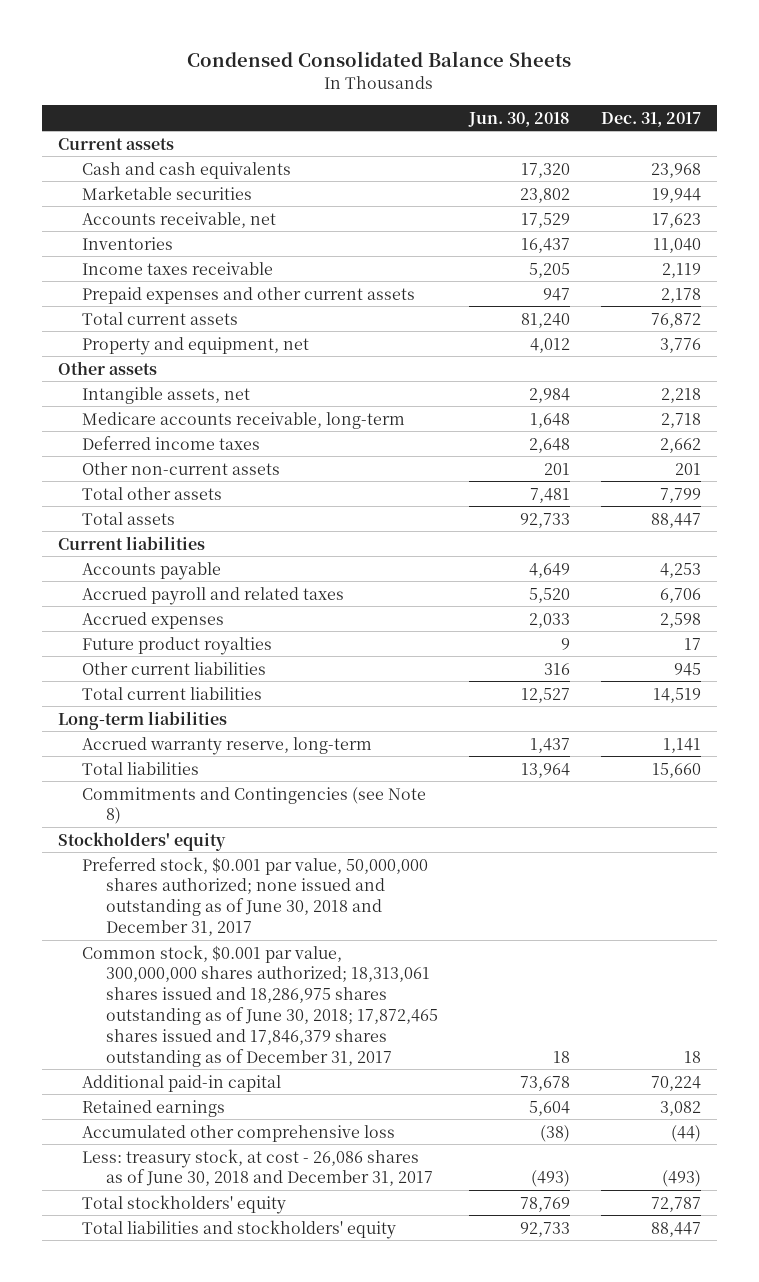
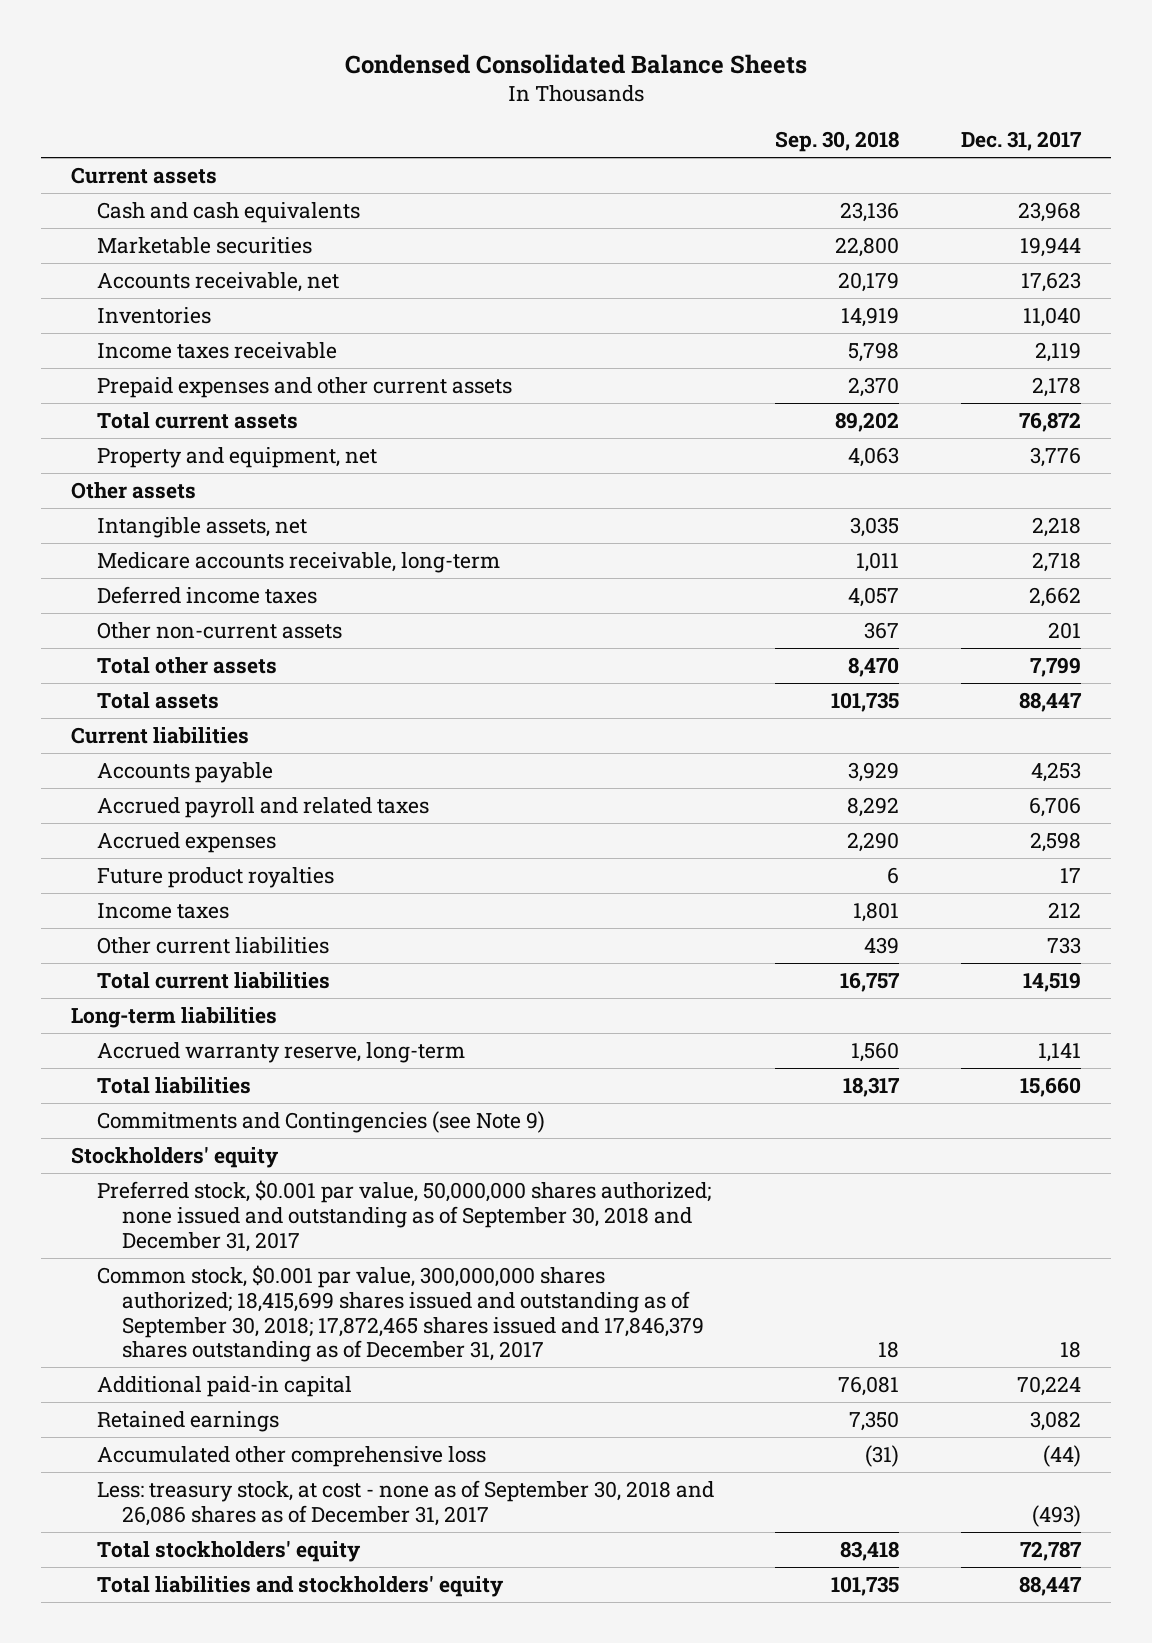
[467,111,570,127] Jun. 30, 2018 -> none
none -> [775,130,900,152] Sep. 30, 2018
none -> [96,903,229,920] Income taxes
[674,662,702,676] 945 -> [1046,937,1081,955] 733
[81,786,426,825] Commitments and Contingencies (see Note 8) -> [96,1111,545,1134] Commitments and Contingencies (see Note 9)
[81,856,428,936] Preferred stock, $0.001 par value, 50,000,000 shares authorized; none issued and outstanding as of June 30, 2018 and December 31, 2017 -> [96,1180,711,1252] Preferred stock, $0.001 par value, 50,000,000 shares authorized; none issued and outstanding as of September 30, 2018 and December 31, 2017
[81,944,438,1067] Common stock, $0.001 par value, 300,000,000 shares authorized; 18,313,061 shares issued and 18,286,975 shares outstanding as of June 30, 2018; 17,872,465 shares issued and 17,846,379 shares outstanding as of December 31, 2017 -> [96,1265,705,1363] Common stock, $0.001 par value, 300,000,000 shares authorized; 18,415,699 shares issued and outstanding as of September 30, 2018; 17,872,465 shares issued and 17,846,379 shares outstanding as of December 31, 2017
[81,1148,433,1187] Less: treasury stock, at cost - 26,086 shares as of June 30, 2018 and December 31, 2017 -> [96,1480,714,1526] Less: treasury stock, at cost - none as of September 30, 2018 and 26,086 shares as of December 31, 2017

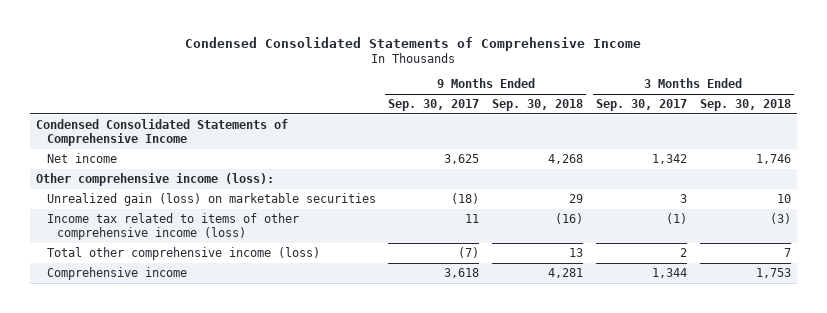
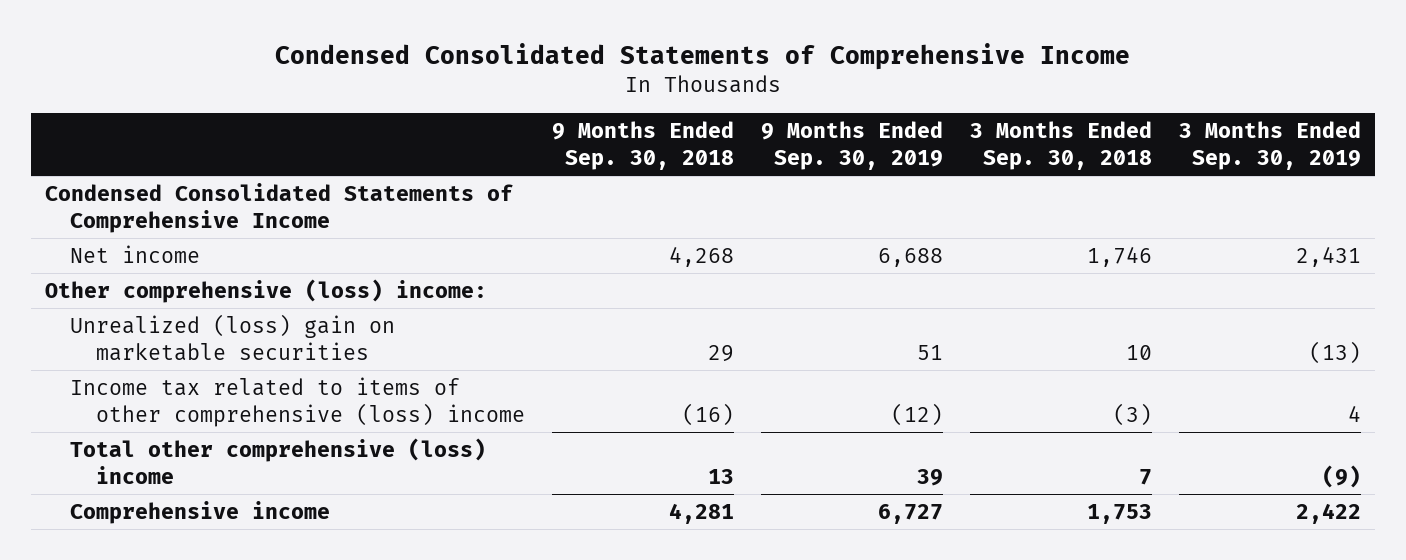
[388,98,480,111] Sep. 30, 2017 -> none
[595,98,687,111] Sep. 30, 2017 -> none
none -> [761,121,944,171] 9 Months Ended Sep. 30, 2019
none -> [1179,121,1362,171] 3 Months Ended Sep. 30, 2019
[36,172,275,186] Other comprehensive income (loss): -> [45,279,488,304] Other comprehensive (loss) income:
[46,192,376,206] Unrealized gain (loss) on marketable securities -> [70,314,396,361] Unrealized (loss) gain on marketable securities
[46,212,299,240] Income tax related to items of other comprehensive income (loss) -> [70,377,525,427] Income tax related to items of other comprehensive (loss) income
[46,246,320,260] Total other comprehensive income (loss) -> [70,438,487,484] Total other comprehensive (loss) income

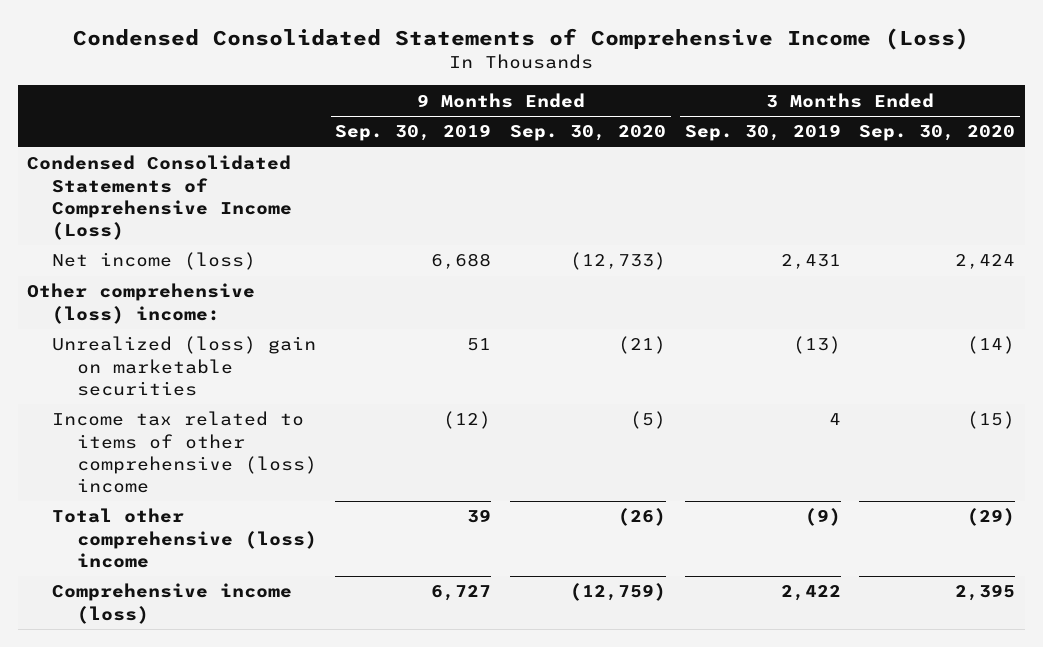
[275,43,1131,71] Condensed Consolidated Statements of Comprehensive Income -> [73,27,970,50] Condensed Consolidated Statements of Comprehensive Income (Loss)
[551,121,734,171] 9 Months Ended Sep. 30, 2018 -> none
[970,121,1153,171] 3 Months Ended Sep. 30, 2018 -> none
none -> [510,125,667,142] Sep. 30, 2020
none -> [859,125,1016,142] Sep. 30, 2020
[45,183,514,233] Condensed Consolidated Statements of Comprehensive Income -> [27,155,293,241] Condensed Consolidated Statements of Comprehensive Income (Loss)
[70,245,201,264] Net income -> [52,252,257,271] Net income (loss)
[70,501,331,525] Comprehensive income -> [52,583,293,624] Comprehensive income (loss)

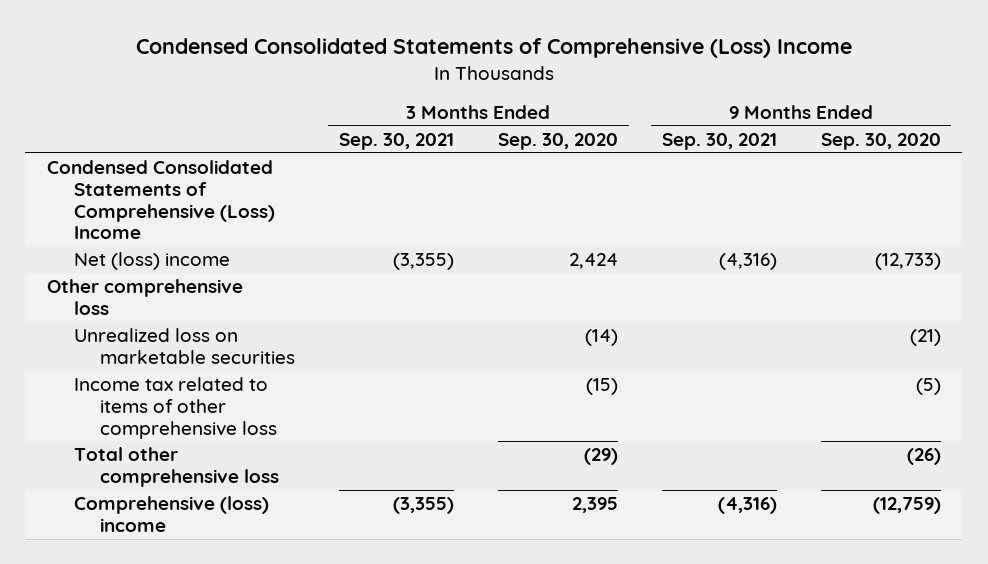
[73,27,970,50] Condensed Consolidated Statements of Comprehensive Income (Loss) -> [135,38,852,59] Condensed Consolidated Statements of Comprehensive (Loss) Income
[335,124,492,142] Sep. 30, 2019 -> none
[684,124,841,142] Sep. 30, 2019 -> none
none -> [338,132,454,150] Sep. 30, 2021
none -> [661,132,777,150] Sep. 30, 2021
[27,155,293,241] Condensed Consolidated Statements of Comprehensive Income (Loss) -> [47,160,275,240] Condensed Consolidated Statements of Comprehensive (Loss) Income
[52,252,257,271] Net income (loss) -> [73,252,230,271] Net (loss) income
[27,283,256,324] Other comprehensive (loss) income: -> [47,279,244,315] Other comprehensive loss
[52,336,317,396] Unrealized (loss) gain on marketable securities -> [73,328,296,364] Unrealized loss on marketable securities
[52,411,317,494] Income tax related to items of other comprehensive (loss) income -> [73,377,278,439] Income tax related to items of other comprehensive loss
[52,508,317,568] Total other comprehensive (loss) income -> [73,447,280,487] Total other comprehensive loss
[52,583,293,624] Comprehensive income (loss) -> [73,496,269,532] Comprehensive (loss) income

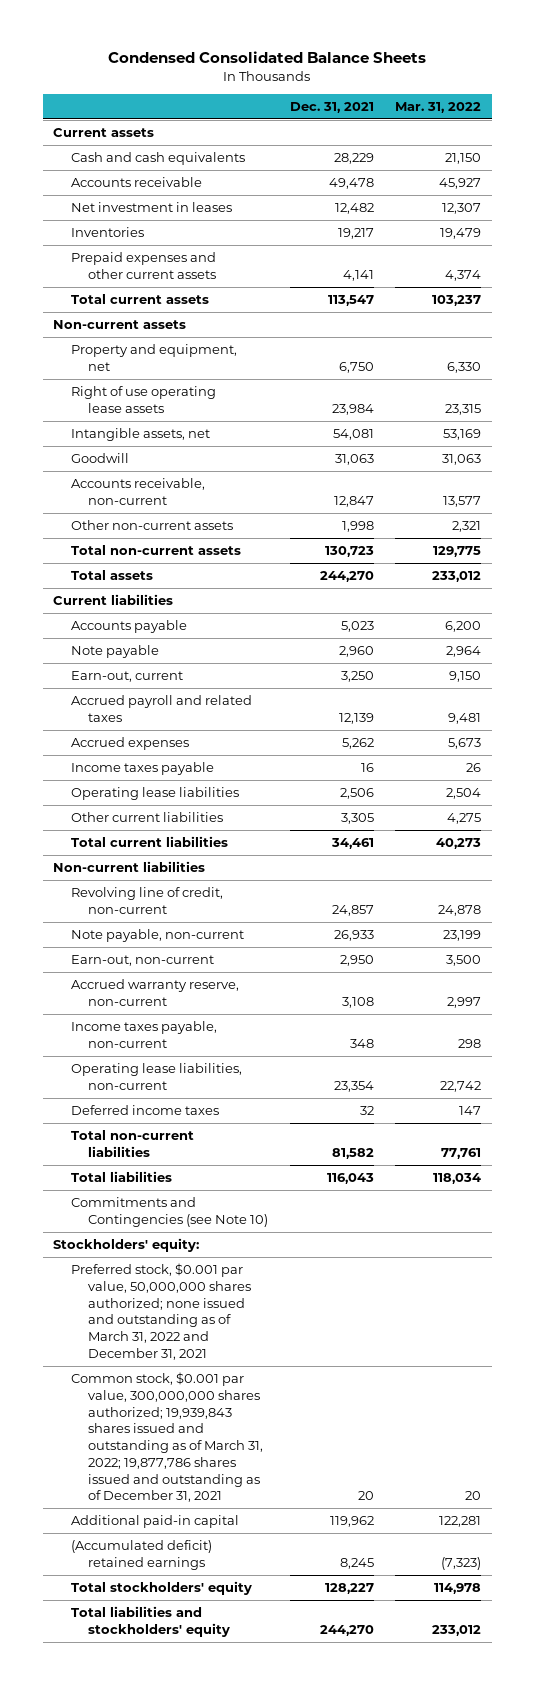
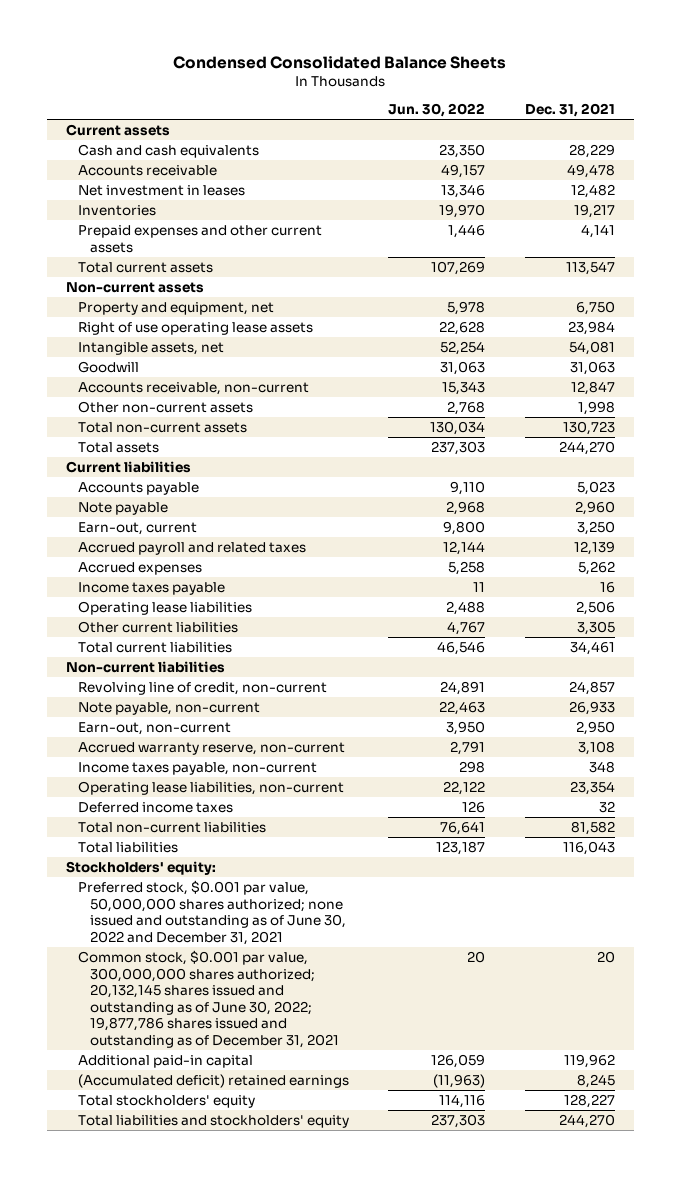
[395,101,482,113] Mar. 31, 2022 -> none
none -> [388,103,486,118] Jun. 30, 2022
[70,1197,269,1227] Commitments and Contingencies (see Note 10) -> none
[70,1263,252,1360] Preferred stock, $0.001 par value, 50,000,000 shares authorized; none issued and outstanding as of March 31, 2022 and December 31, 2021 -> [78,879,346,945] Preferred stock, $0.001 par value, 50,000,000 shares authorized; none issued and outstanding as of June 30, 2022 and December 31, 2021
[70,1372,264,1503] Common stock, $0.001 par value, 300,000,000 shares authorized; 19,939,843 shares issued and outstanding as of March 31, 2022; 19,877,786 shares issued and outstanding as of December 31, 2021 -> [78,949,339,1048] Common stock, $0.001 par value, 300,000,000 shares authorized; 20,132,145 shares issued and outstanding as of June 30, 2022; 19,877,786 shares issued and outstanding as of December 31, 2021

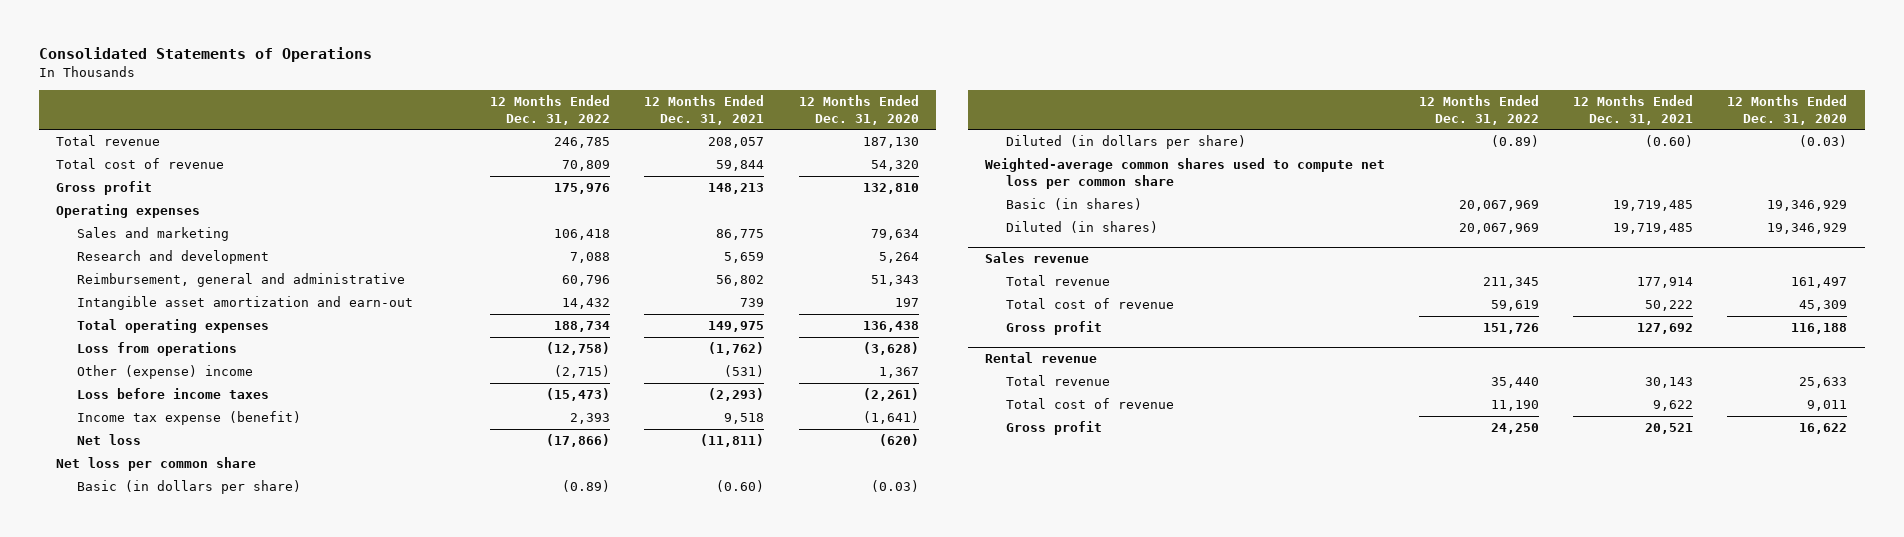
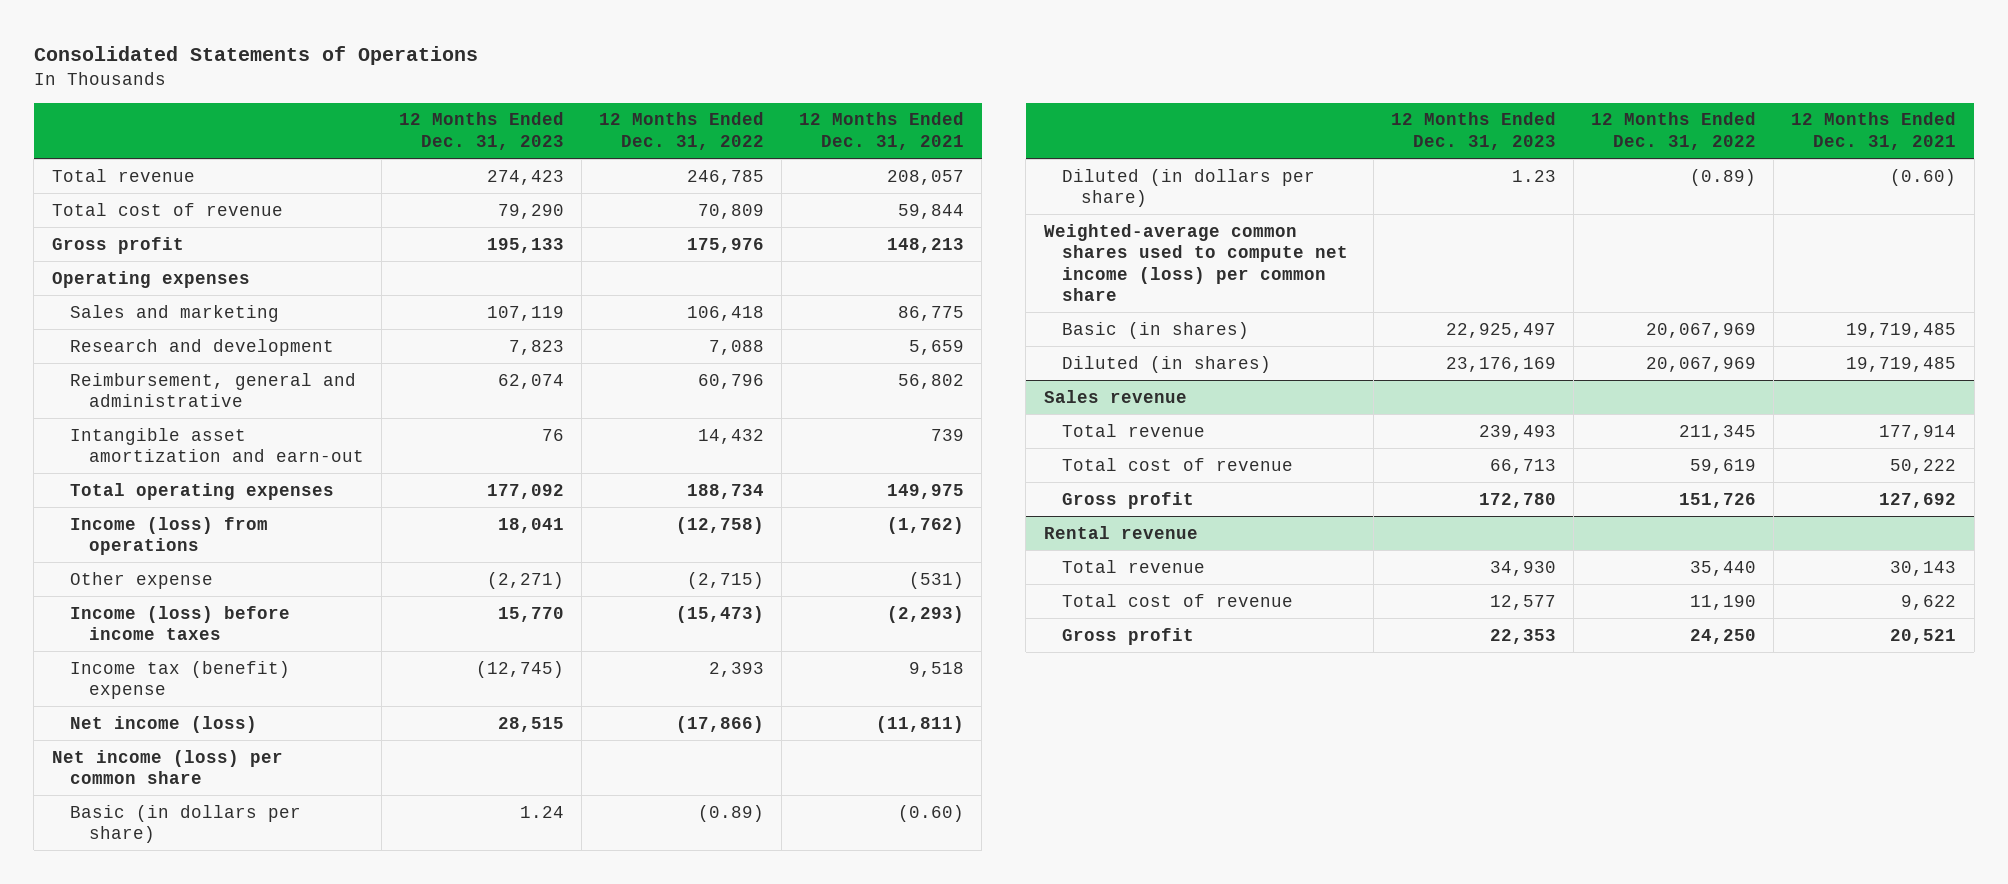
[798,94,919,125] 12 Months Ended Dec. 31, 2020 -> none
none -> [398,112,564,150] 12 Months Ended Dec. 31, 2023
[76,342,237,357] Loss from operations -> [70,516,269,556] Income (loss) from operations
[76,365,253,380] Other (expense) income -> [70,571,214,589] Other expense
[76,388,269,400] Loss before income taxes -> [70,605,291,641] Income (loss) before income taxes
[76,411,301,426] Income tax expense (benefit) -> [70,660,291,700] Income tax (benefit) expense
[76,434,141,446] Net loss -> [70,715,258,733] Net income (loss)
[56,457,257,472] Net loss per common share -> [51,749,283,785] Net income (loss) per common share
[985,158,1386,189] Weighted-average common shares used to compute net loss per common share -> [1043,223,1349,302] Weighted-average common shares used to compute net income (loss) per common share

